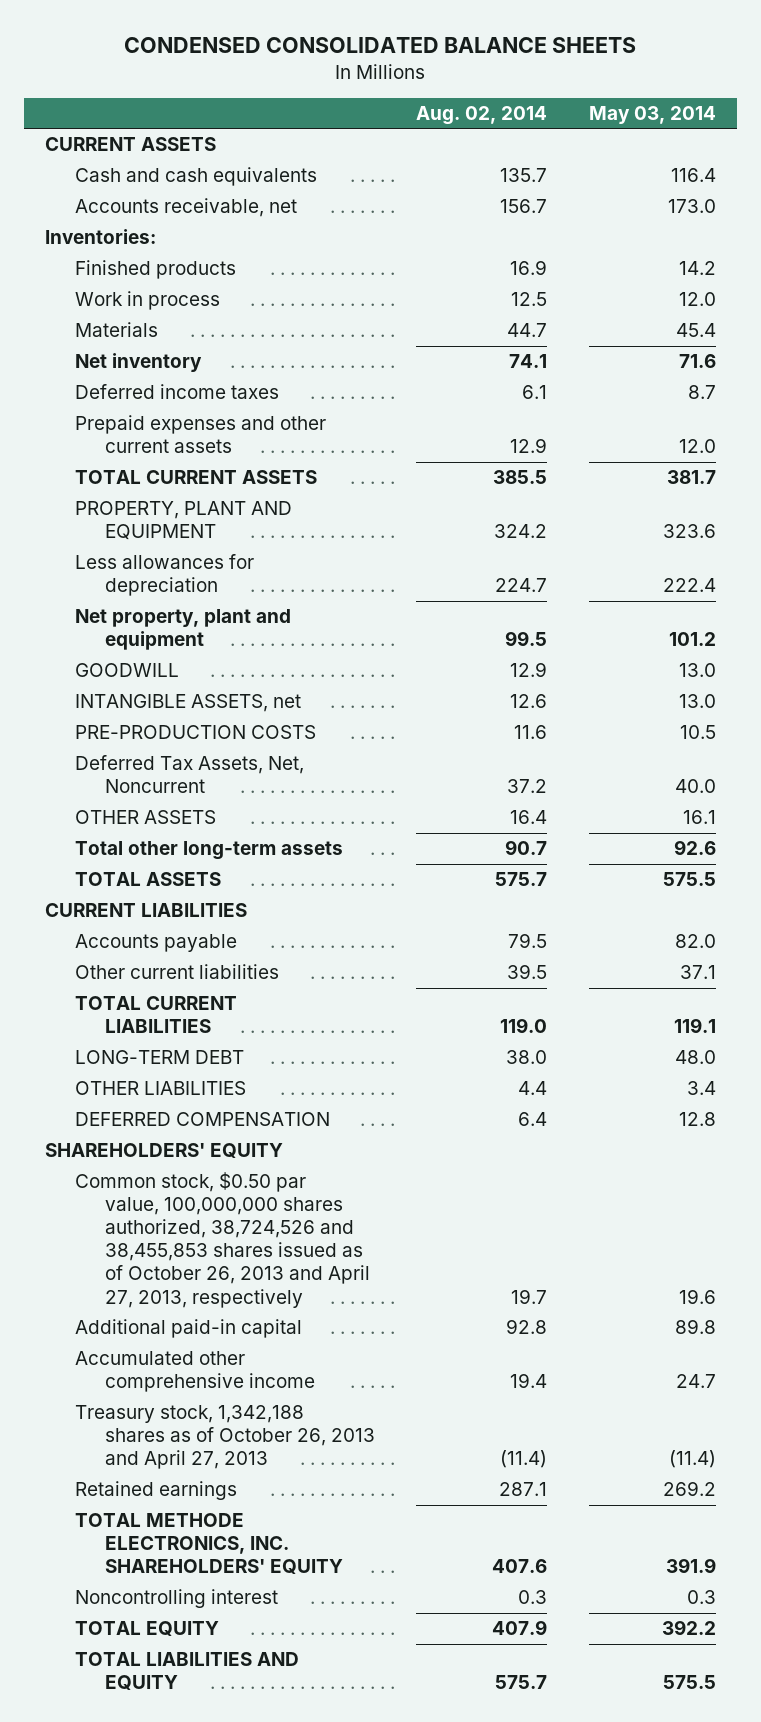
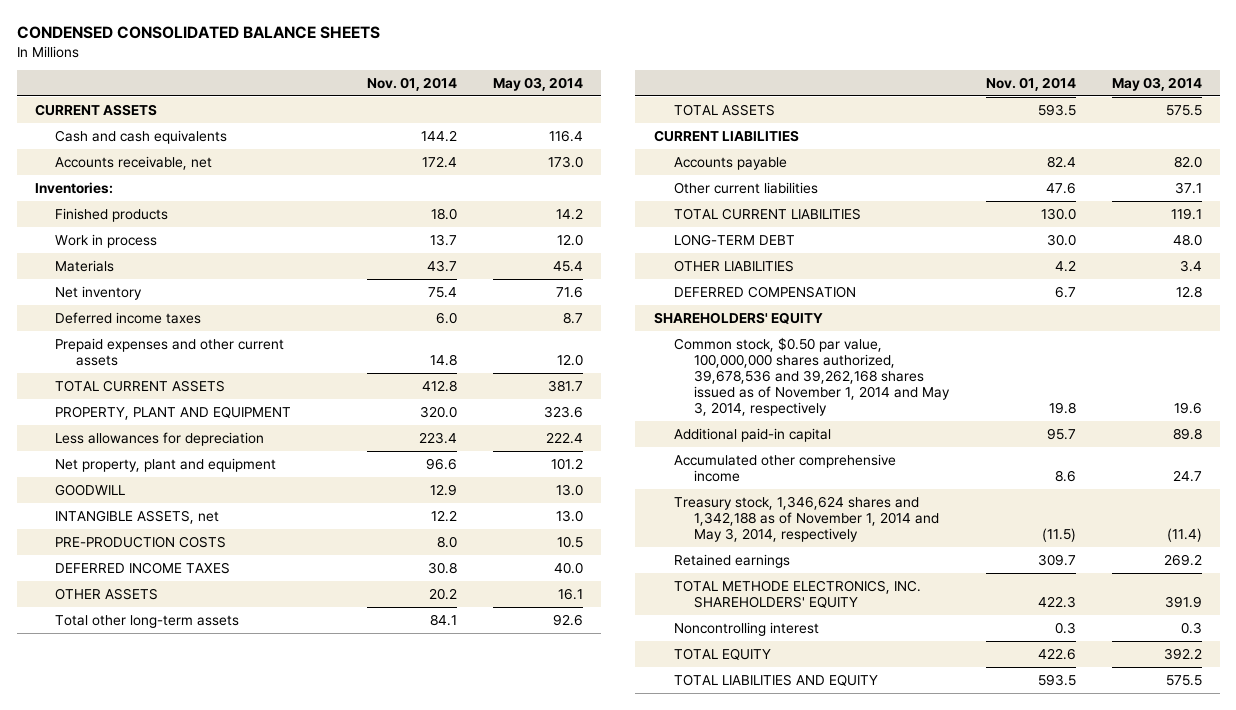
[416,105,548,125] Aug. 02, 2014 -> none
none -> [366,77,457,92] Nov. 01, 2014
[74,755,304,794] Deferred Tax Assets, Net, Noncurrent -> [55,561,231,574] DEFERRED INCOME TAXES
[74,1172,370,1308] Common stock, $0.50 par value, 100,000,000 shares authorized, 38,724,526 and 38,455,853 shares issued as of October 26, 2013 and April 27, 2013, respectively -> [673,336,951,416] Common stock, $0.50 par value, 100,000,000 shares authorized, 39,678,536 and 39,262,168 shares issued as of November 1, 2014 and May 3, 2014, respectively
[74,1405,375,1470] Treasury stock, 1,342,188 shares as of October 26, 2013 and April 27, 2013 -> [673,495,940,542] Treasury stock, 1,346,624 shares and 1,342,188 as of November 1, 2014 and May 3, 2014, respectively

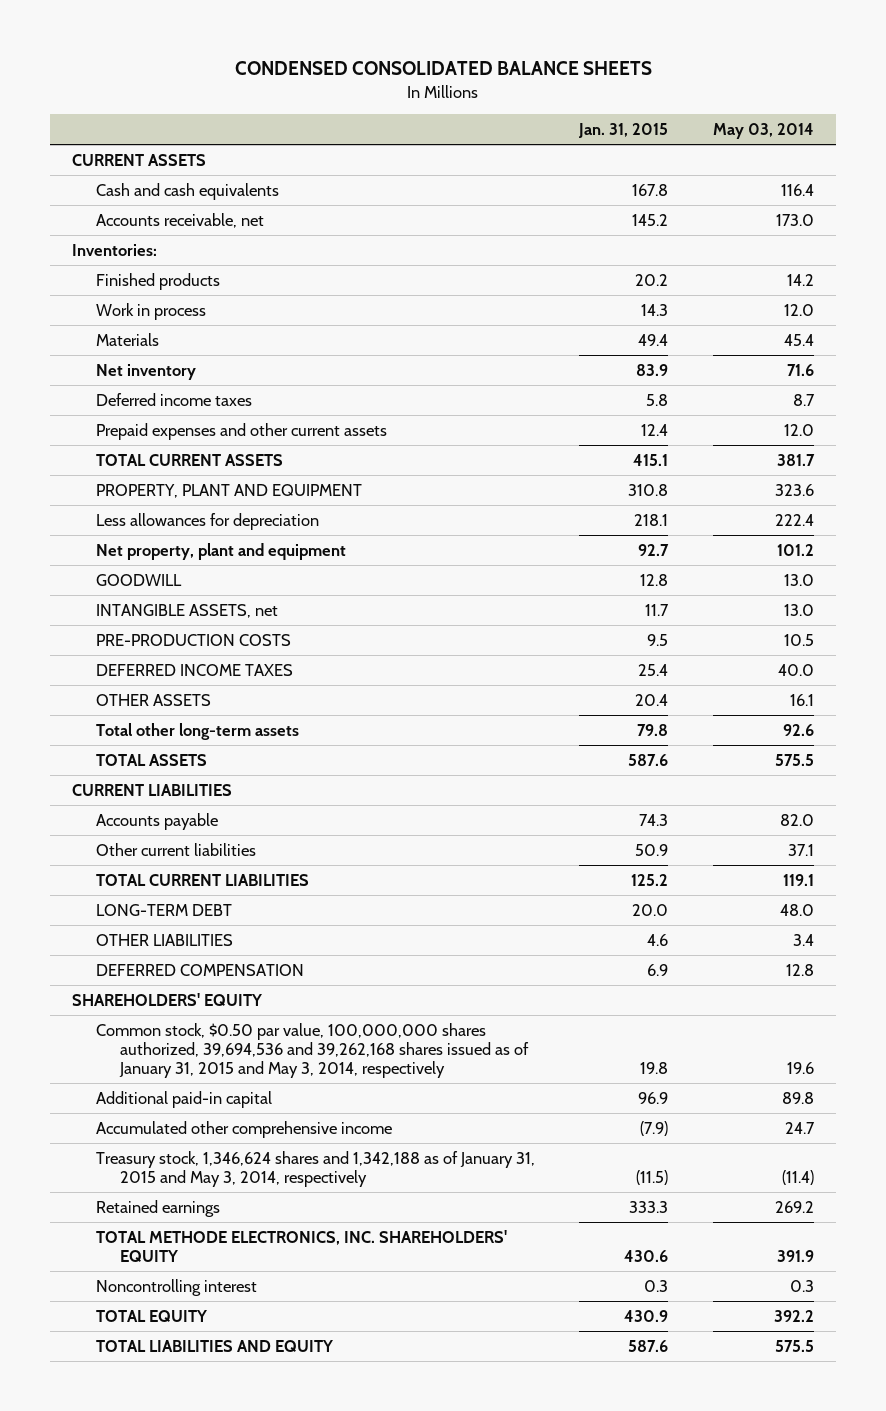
[366,77,457,92] Nov. 01, 2014 -> none
none -> [578,123,669,139] Jan. 31, 2015
[673,336,951,416] Common stock, $0.50 par value, 100,000,000 shares authorized, 39,678,536 and 39,262,168 shares issued as of November 1, 2014 and May 3, 2014, respectively -> [96,1022,530,1079] Common stock, $0.50 par value, 100,000,000 shares authorized, 39,694,536 and 39,262,168 shares issued as of January 31, 2015 and May 3, 2014, respectively
[673,495,940,542] Treasury stock, 1,346,624 shares and 1,342,188 as of November 1, 2014 and May 3, 2014, respectively -> [96,1150,536,1187] Treasury stock, 1,346,624 shares and 1,342,188 as of January 31, 2015 and May 3, 2014, respectively

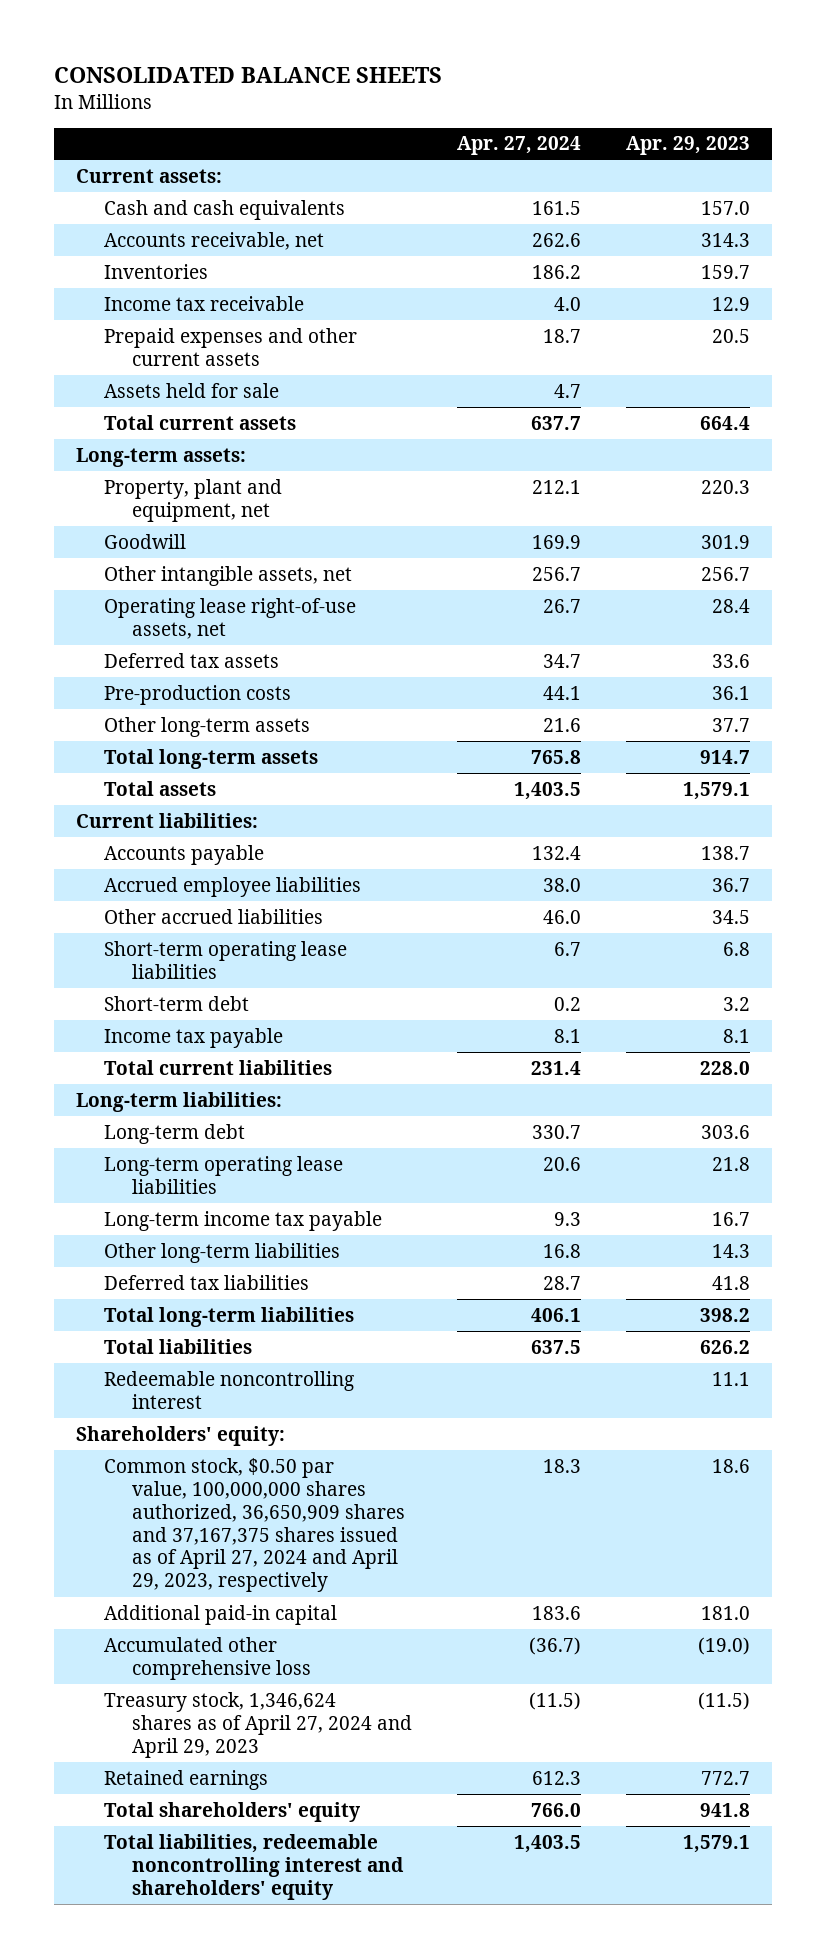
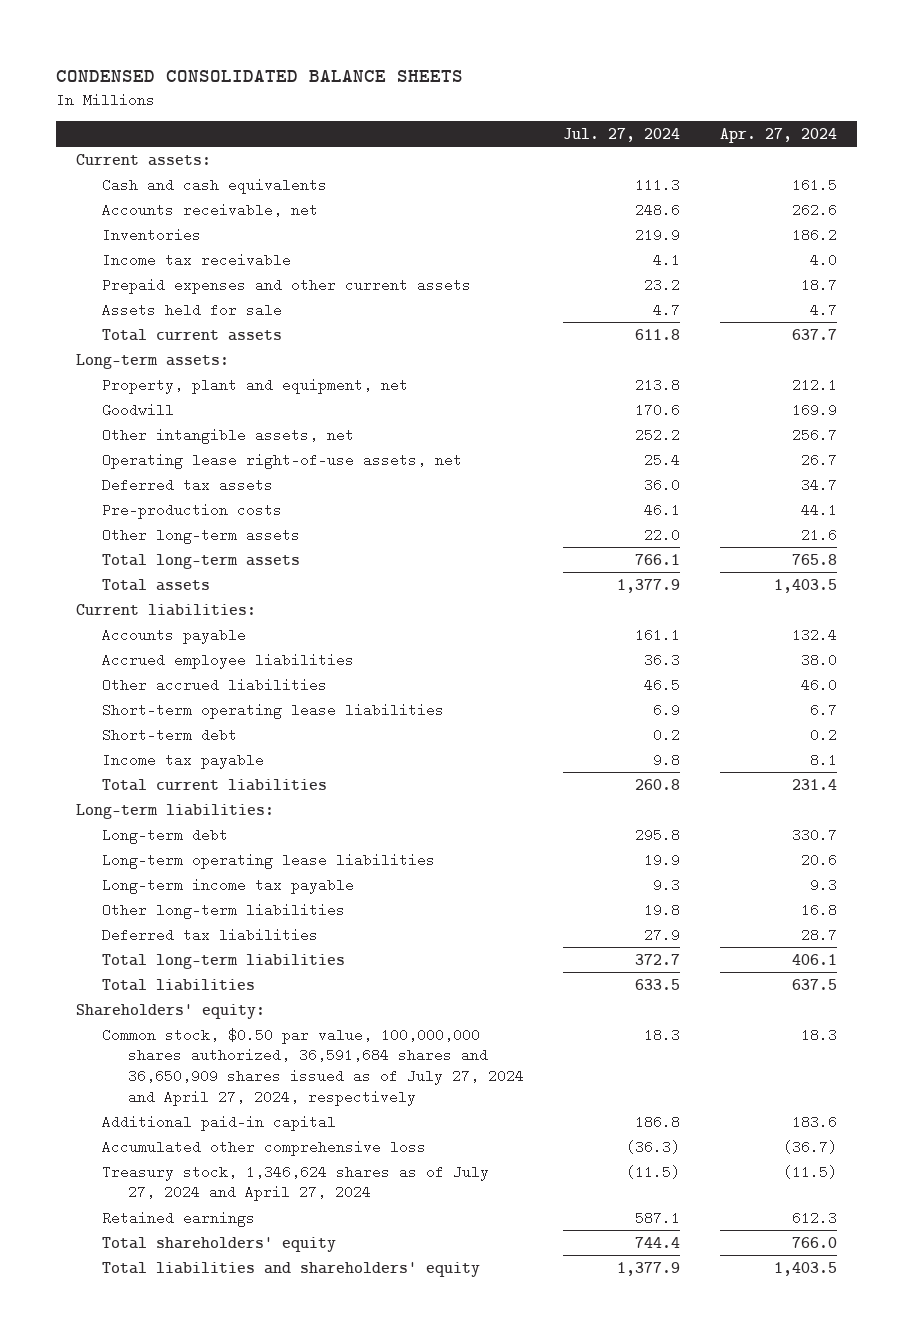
[53,67,442,84] CONSOLIDATED BALANCE SHEETS -> [55,69,463,82] CONDENSED CONSOLIDATED BALANCE SHEETS
[625,136,750,156] Apr. 29, 2023 -> none
none -> [563,128,681,143] Jul. 27, 2024
[103,1370,354,1409] Redeemable noncontrolling interest -> none
[103,1457,405,1593] Common stock, $0.50 par value, 100,000,000 shares authorized, 36,650,909 shares and 37,167,375 shares issued as of April 27, 2024 and April 29, 2023, respectively -> [101,1027,524,1106] Common stock, $0.50 par value, 100,000,000 shares authorized, 36,591,684 shares and 36,650,909 shares issued as of July 27, 2024 and April 27, 2024, respectively
[103,1691,412,1758] Treasury stock, 1,346,624 shares as of April 27, 2024 and April 29, 2023 -> [101,1164,489,1202] Treasury stock, 1,346,624 shares as of July 27, 2024 and April 27, 2024
[103,1833,404,1900] Total liabilities, redeemable noncontrolling interest and shareholders' equity -> [101,1261,480,1277] Total liabilities and shareholders' equity

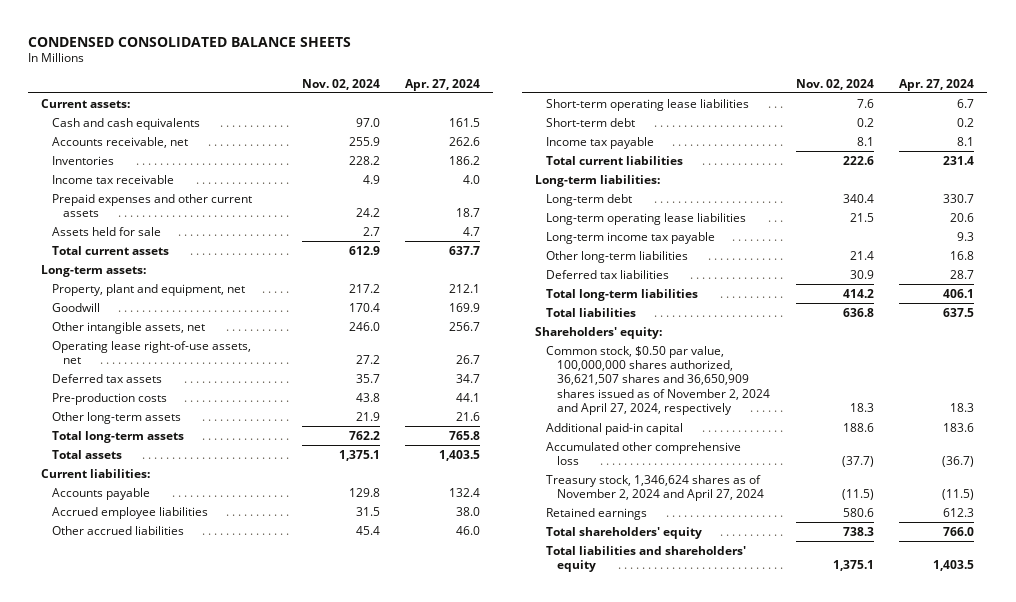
[563,128,681,143] Jul. 27, 2024 -> none
none -> [301,78,380,90] Nov. 02, 2024
[101,1027,524,1106] Common stock, $0.50 par value, 100,000,000 shares authorized, 36,591,684 shares and 36,650,909 shares issued as of July 27, 2024 and April 27, 2024, respectively -> [546,345,770,416] Common stock, $0.50 par value, 100,000,000 shares authorized, 36,621,507 shares and 36,650,909 shares issued as of November 2, 2024 and April 27, 2024, respectively
[101,1164,489,1202] Treasury stock, 1,346,624 shares as of July 27, 2024 and April 27, 2024 -> [546,474,764,502] Treasury stock, 1,346,624 shares as of November 2, 2024 and April 27, 2024

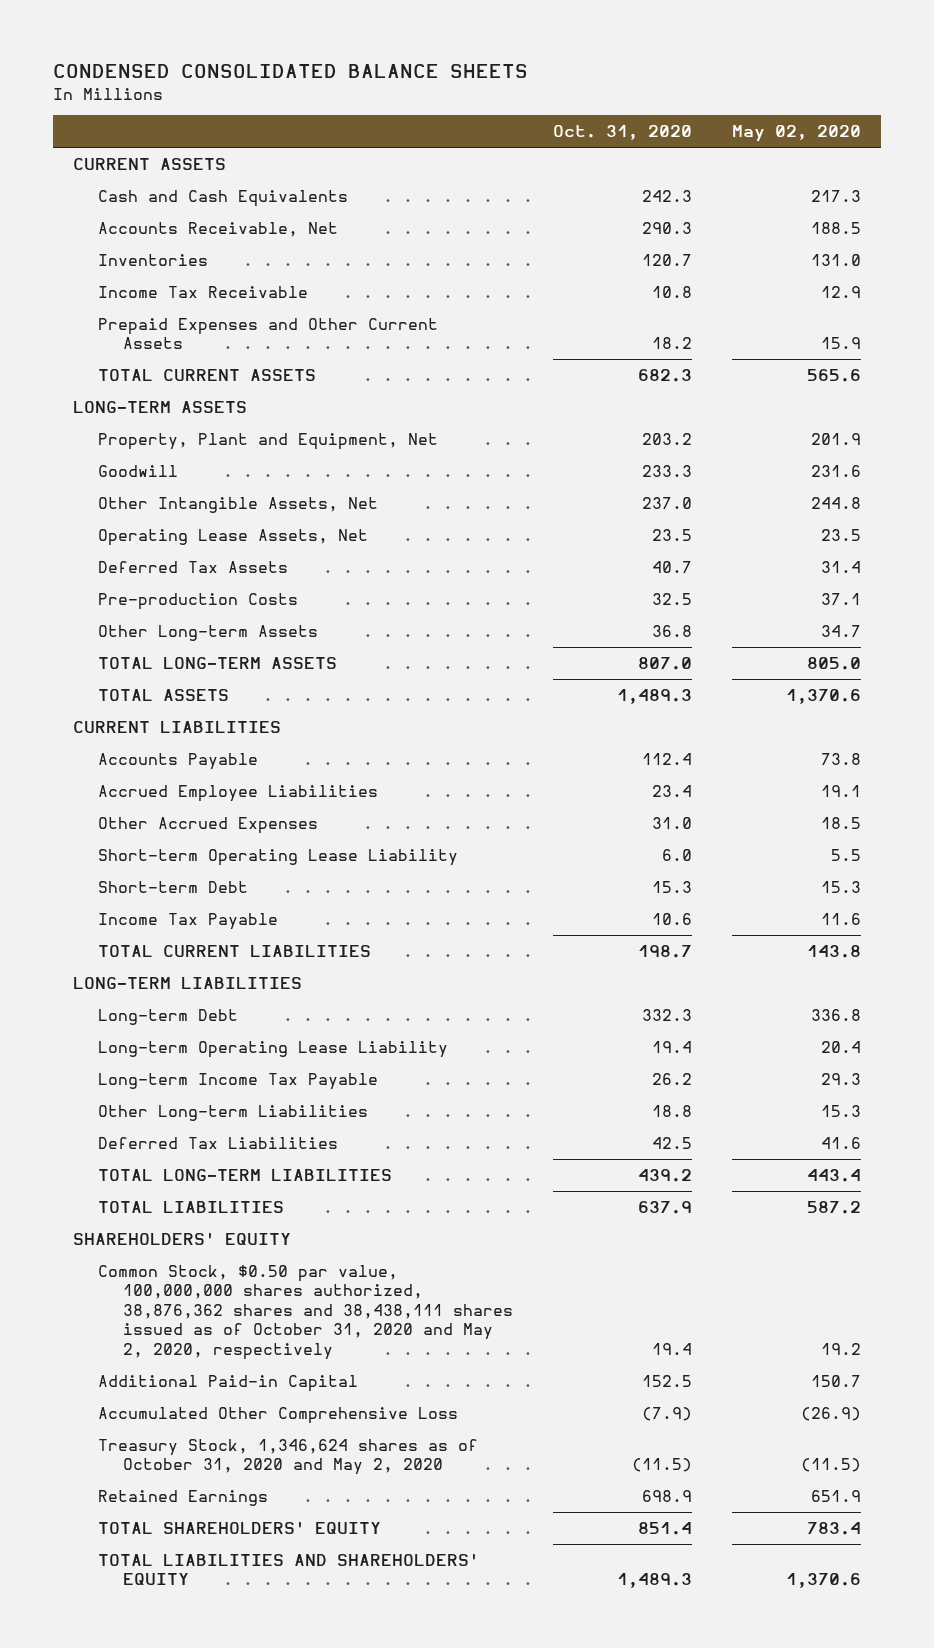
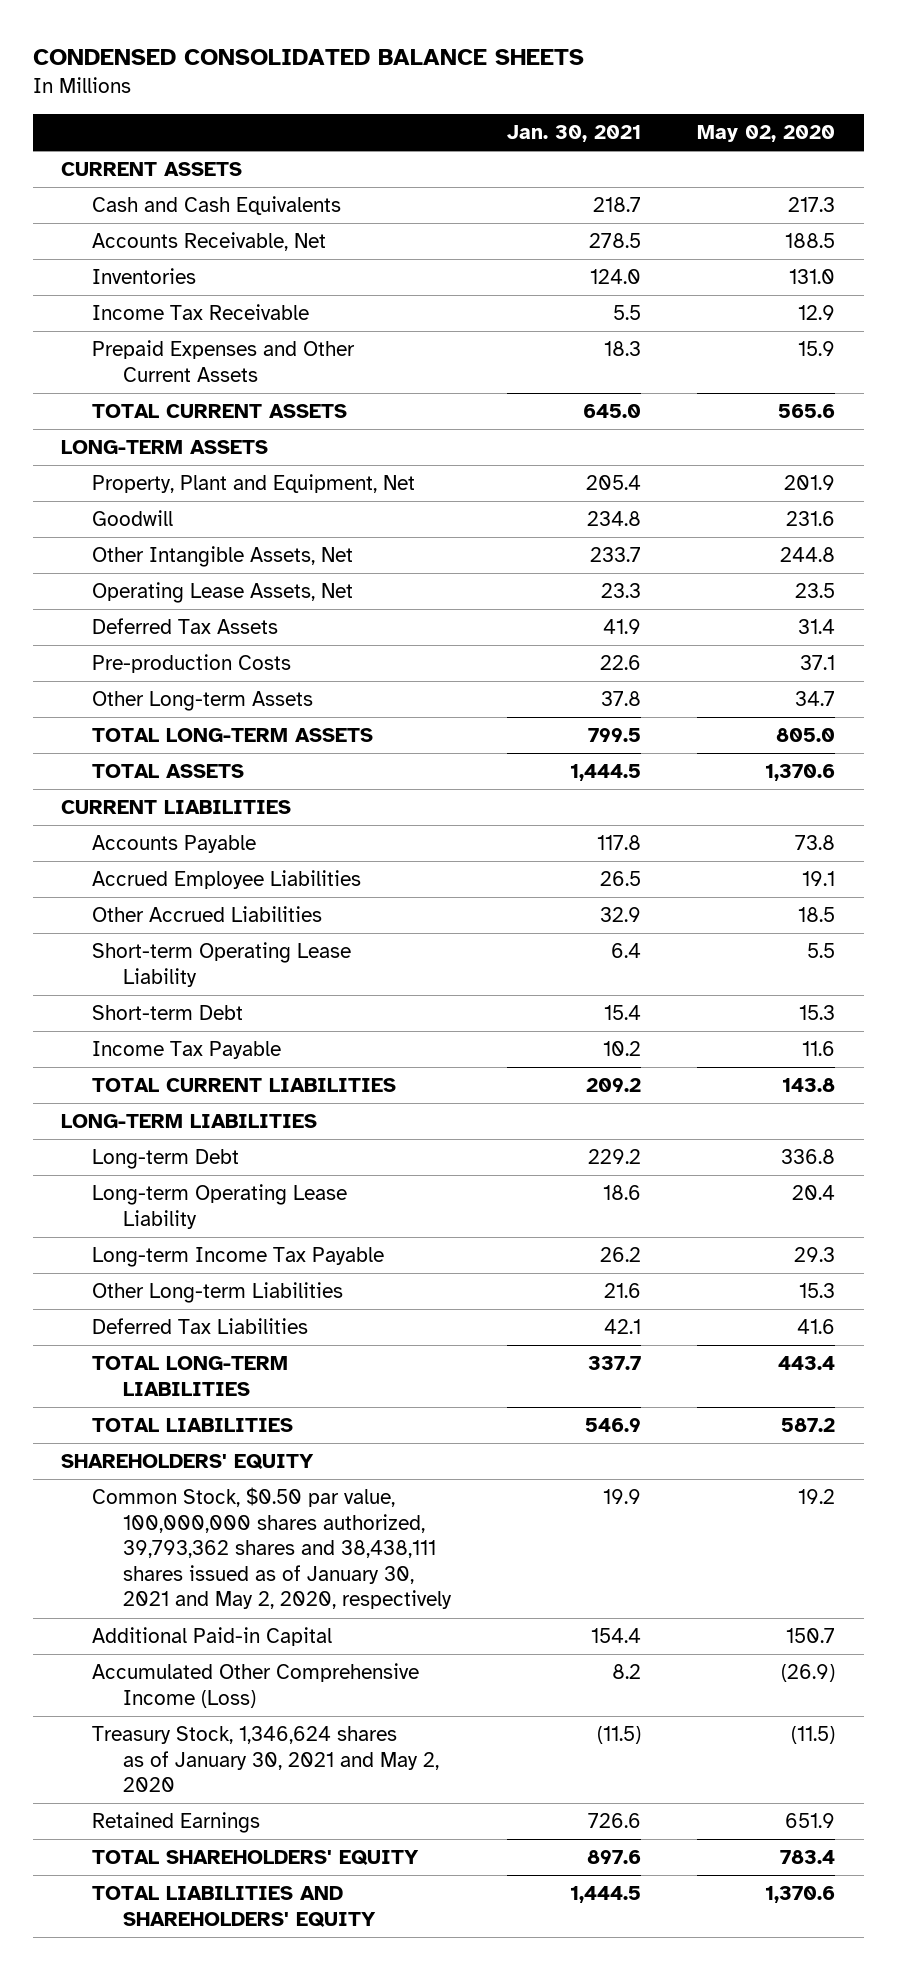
[552,125,692,141] Oct. 31, 2020 -> none
none -> [507,125,642,143] Jan. 30, 2021
[97,817,318,835] Other Accrued Expenses -> [92,906,323,923] Other Accrued Liabilities
[97,1265,513,1360] Common Stock, $0.50 par value, 100,000,000 shares authorized, 38,876,362 shares and 38,438,111 shares issued as of October 31, 2020 and May 2, 2020, respectively -> [92,1487,453,1610] Common Stock, $0.50 par value, 100,000,000 shares authorized, 39,793,362 shares and 38,438,111 shares issued as of January 30, 2021 and May 2, 2020, respectively
[97,1407,458,1425] Accumulated Other Comprehensive Loss -> [92,1663,420,1708] Accumulated Other Comprehensive Income (Loss)
[97,1439,478,1476] Treasury Stock, 1,346,624 shares as of October 31, 2020 and May 2, 2020 -> [92,1726,440,1793] Treasury Stock, 1,346,624 shares as of January 30, 2021 and May 2, 2020

